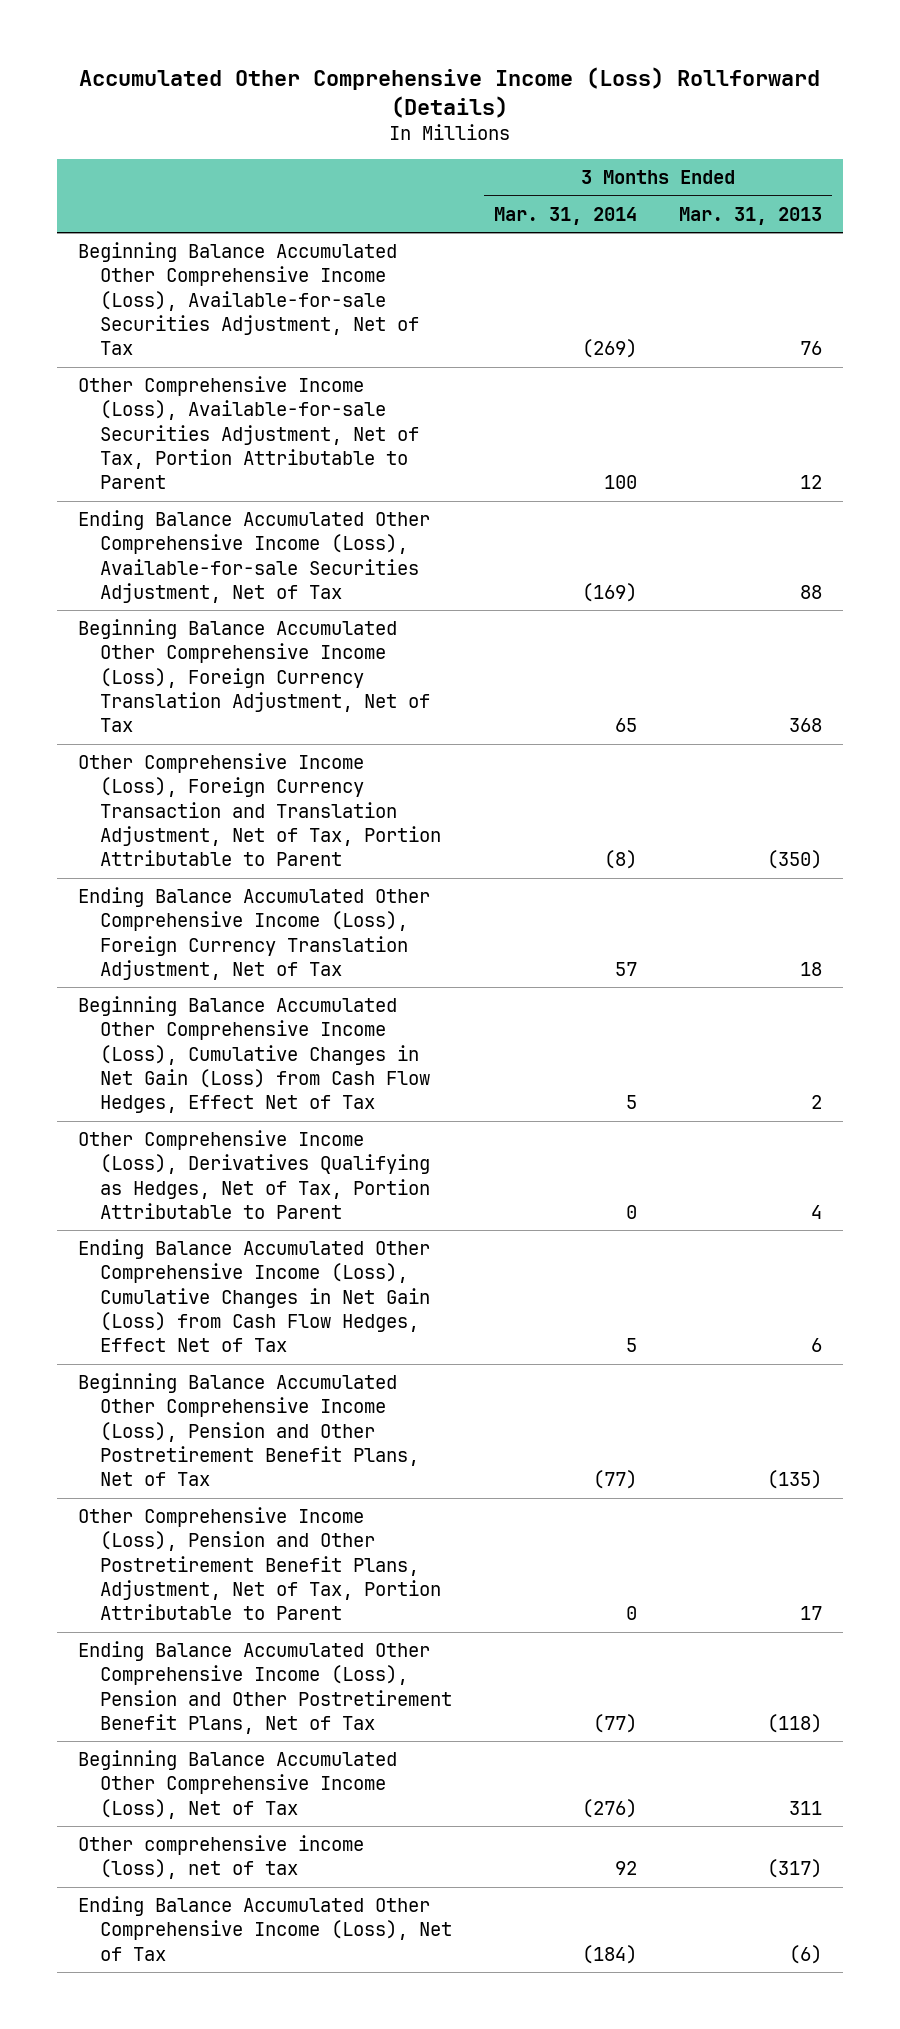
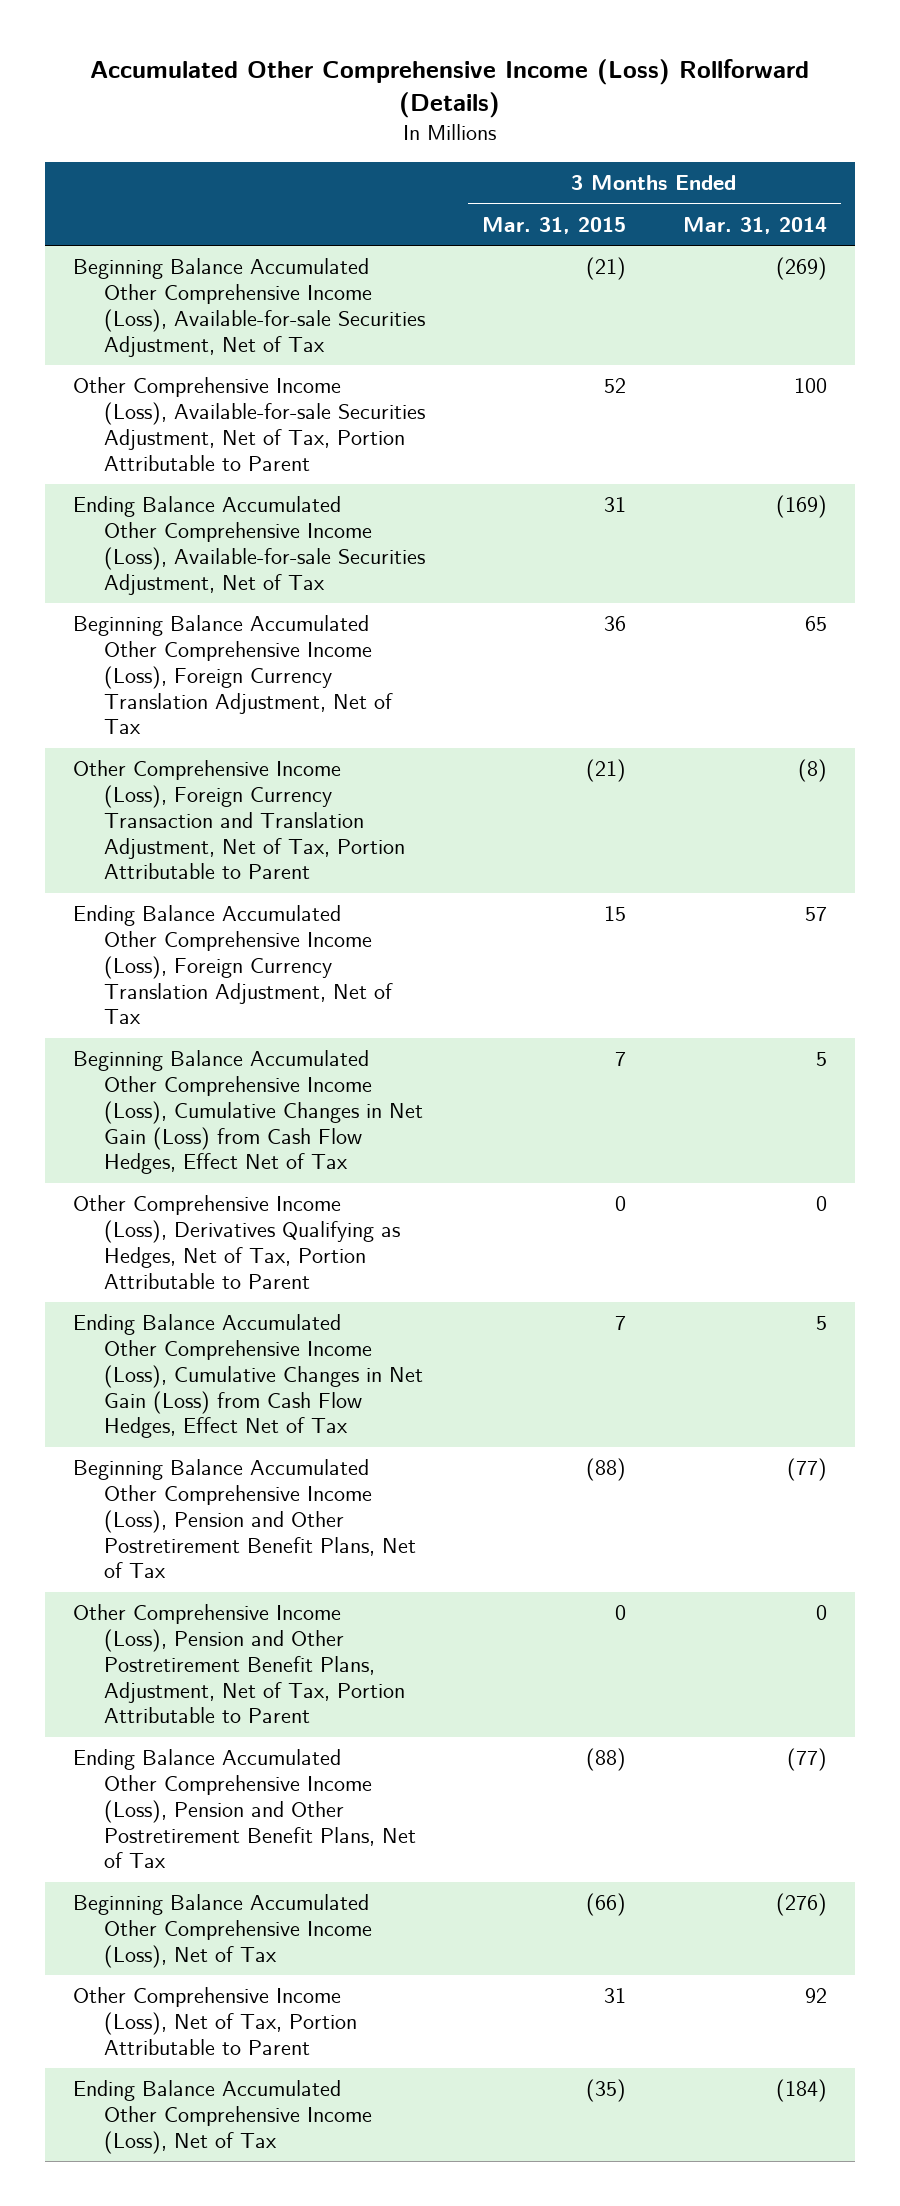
[679,206,823,225] Mar. 31, 2013 -> none
none -> [481,216,626,234] Mar. 31, 2015
[77,1835,364,1880] Other comprehensive income (loss), net of tax -> [73,1987,358,2055] Other Comprehensive Income (Loss), Net of Tax, Portion Attributable to Parent

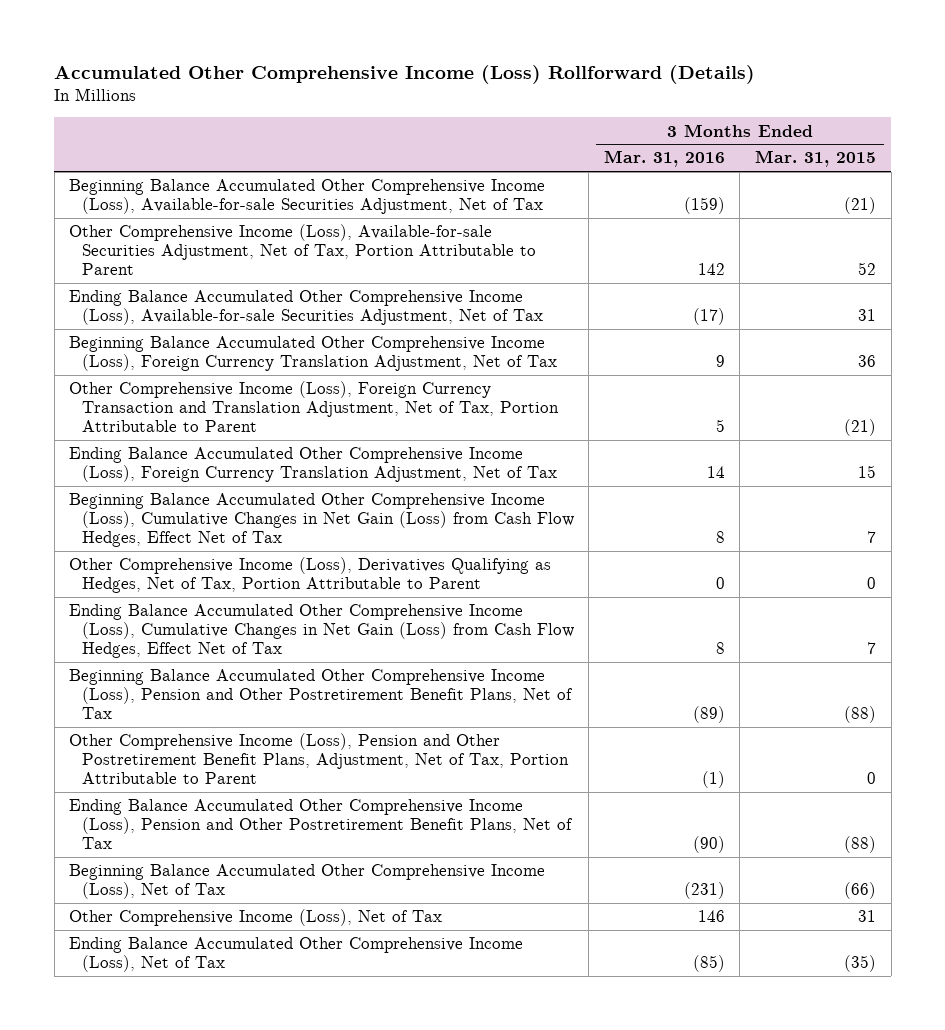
[682,216,827,234] Mar. 31, 2014 -> none
none -> [603,150,725,168] Mar. 31, 2016
[73,1987,358,2055] Other Comprehensive Income (Loss), Net of Tax, Portion Attributable to Parent -> [69,909,443,927] Other Comprehensive Income (Loss), Net of Tax

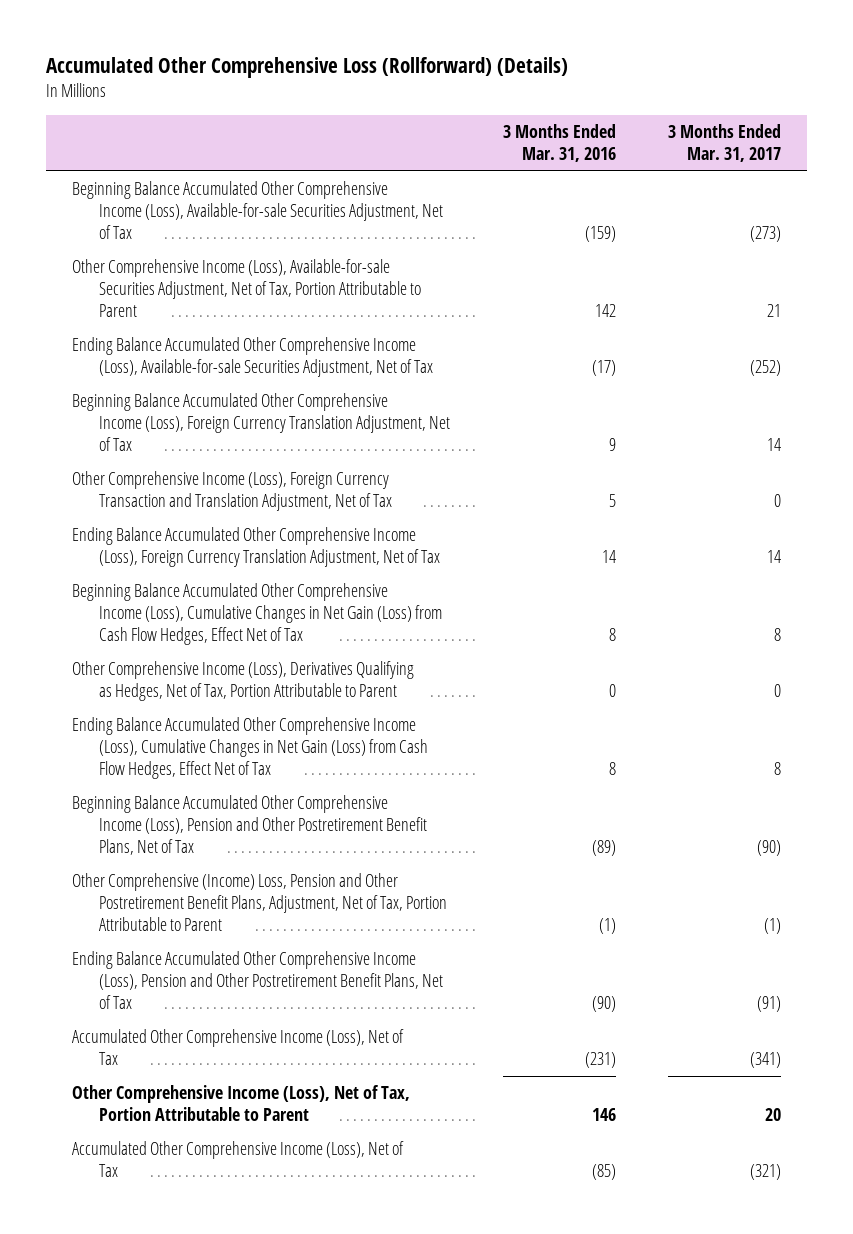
[54,65,756,85] Accumulated Other Comprehensive Income (Loss) Rollforward (Details) -> [46,57,569,79] Accumulated Other Comprehensive Loss (Rollforward) (Details)
[755,150,877,168] Mar. 31, 2015 -> none
none -> [668,124,782,163] 3 Months Ended Mar. 31, 2017
[69,381,559,433] Other Comprehensive Income (Loss), Foreign Currency Transaction and Translation Adjustment, Net of Tax, Portion Attributable to Parent -> [72,471,393,512] Other Comprehensive Income (Loss), Foreign Currency Transaction and Translation Adjustment, Net of Tax
[69,733,569,785] Other Comprehensive Income (Loss), Pension and Other Postretirement Benefit Plans, Adjustment, Net of Tax, Portion Attributable to Parent -> [72,873,448,932] Other Comprehensive (Income) Loss, Pension and Other Postretirement Benefit Plans, Adjustment, Net of Tax, Portion Attributable to Parent
[69,864,546,900] Beginning Balance Accumulated Other Comprehensive Income (Loss), Net of Tax -> [72,1029,405,1066] Accumulated Other Comprehensive Income (Loss), Net of Tax
[69,909,443,927] Other Comprehensive Income (Loss), Net of Tax -> [72,1085,411,1122] Other Comprehensive Income (Loss), Net of Tax, Portion Attributable to Parent
[69,937,524,973] Ending Balance Accumulated Other Comprehensive Income (Loss), Net of Tax -> [72,1141,405,1178] Accumulated Other Comprehensive Income (Loss), Net of Tax

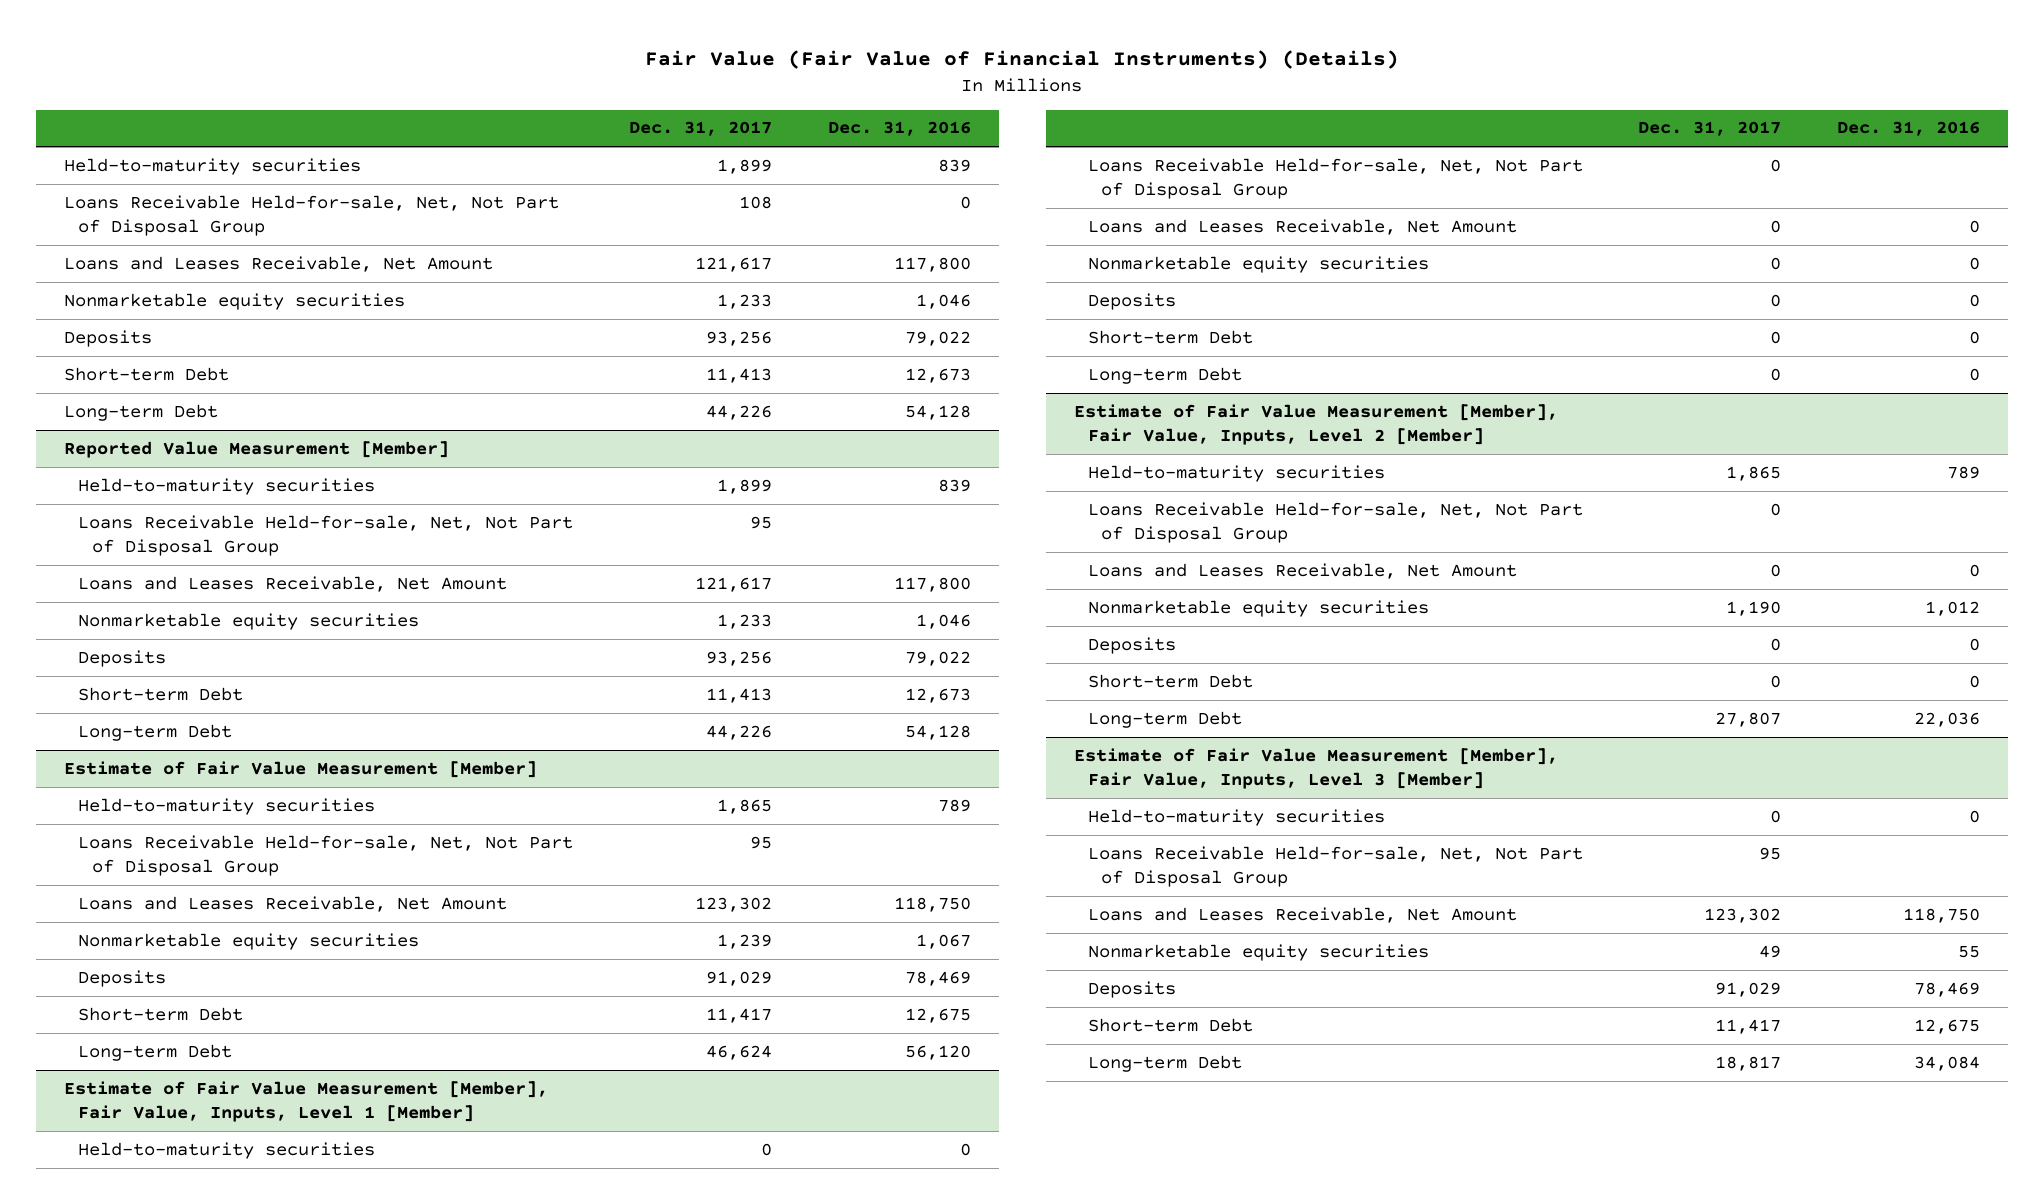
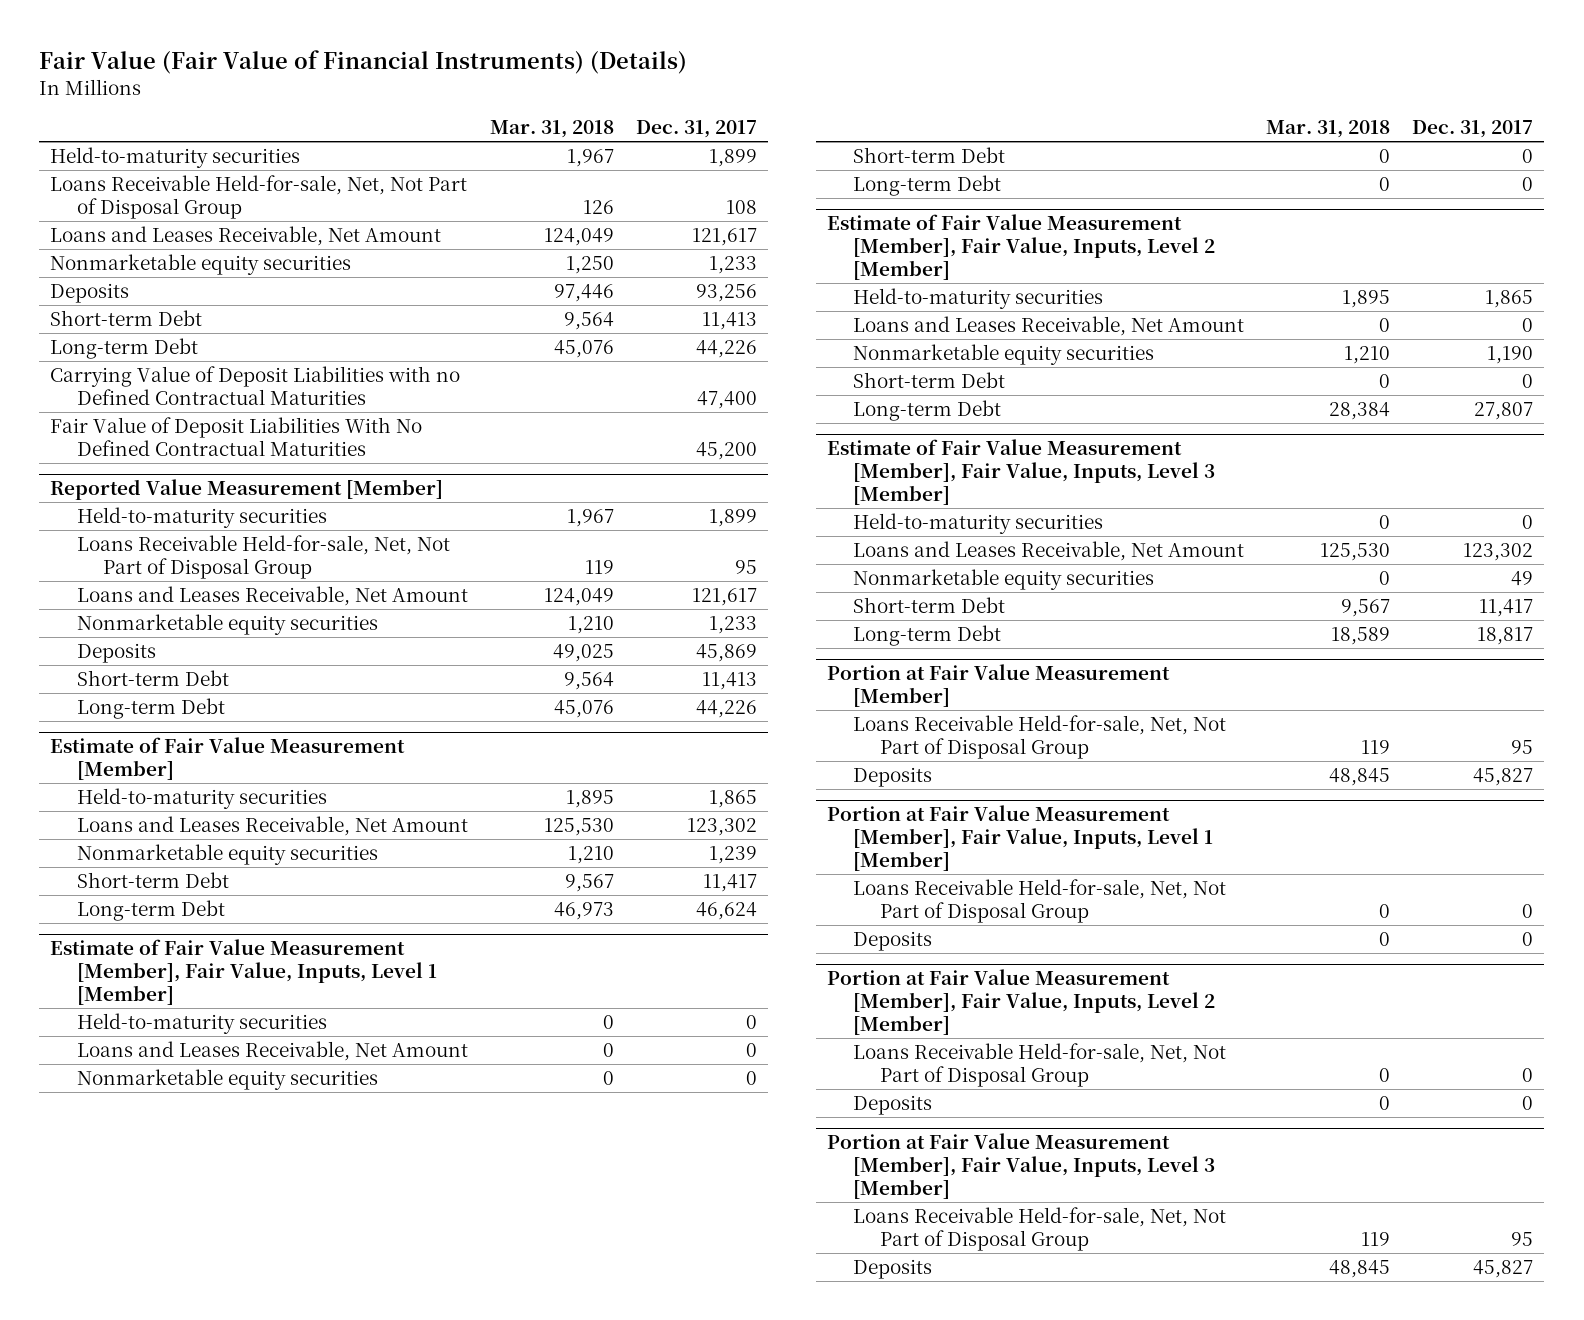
[827,121,971,137] Dec. 31, 2016 -> none
none -> [489,120,614,139] Mar. 31, 2018
none -> [50,365,461,405] Carrying Value of Deposit Liabilities with no Defined Contractual Maturities
none -> [50,416,423,456] Fair Value of Deposit Liabilities With No Defined Contractual Maturities
[705,650,772,666] 93,256 -> [695,643,757,662] 45,869
[78,834,574,877] Loans Receivable Held-for-sale, Net, Not Part of Disposal Group -> none
[78,969,167,987] Deposits -> none
[1087,157,1583,200] Loans Receivable Held-for-sale, Net, Not Part of Disposal Group -> none
[1087,292,1176,310] Deposits -> none
[1087,501,1583,544] Loans Receivable Held-for-sale, Net, Not Part of Disposal Group -> none
[1087,636,1176,654] Deposits -> none
[1087,845,1583,888] Loans Receivable Held-for-sale, Net, Not Part of Disposal Group -> none
[1087,980,1176,998] Deposits -> none
none -> [826,664,1170,708] Portion at Fair Value Measurement [Member]
none -> [853,714,1227,759] Loans Receivable Held-for-sale, Net, Not Part of Disposal Group
none -> [853,766,933,787] Deposits
none -> [826,805,1214,871] Portion at Fair Value Measurement [Member], Fair Value, Inputs, Level 1 [Member]
none -> [853,878,1227,923] Loans Receivable Held-for-sale, Net, Not Part of Disposal Group
none -> [853,930,933,951] Deposits
none -> [826,969,1216,1035] Portion at Fair Value Measurement [Member], Fair Value, Inputs, Level 2 [Member]
none -> [853,1042,1227,1087] Loans Receivable Held-for-sale, Net, Not Part of Disposal Group
none -> [853,1094,933,1115] Deposits
none -> [826,1133,1216,1199] Portion at Fair Value Measurement [Member], Fair Value, Inputs, Level 3 [Member]
none -> [853,1206,1227,1251] Loans Receivable Held-for-sale, Net, Not Part of Disposal Group
none -> [853,1258,933,1279] Deposits

